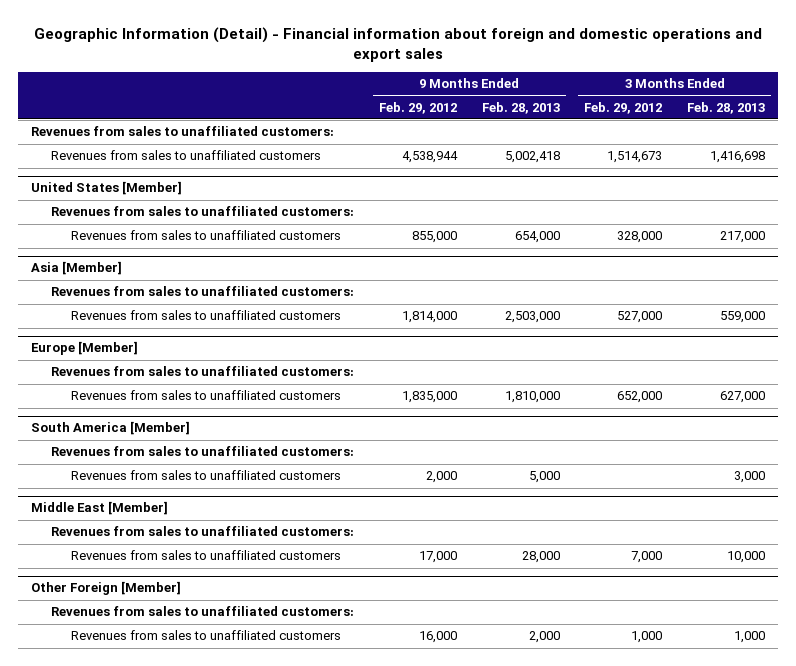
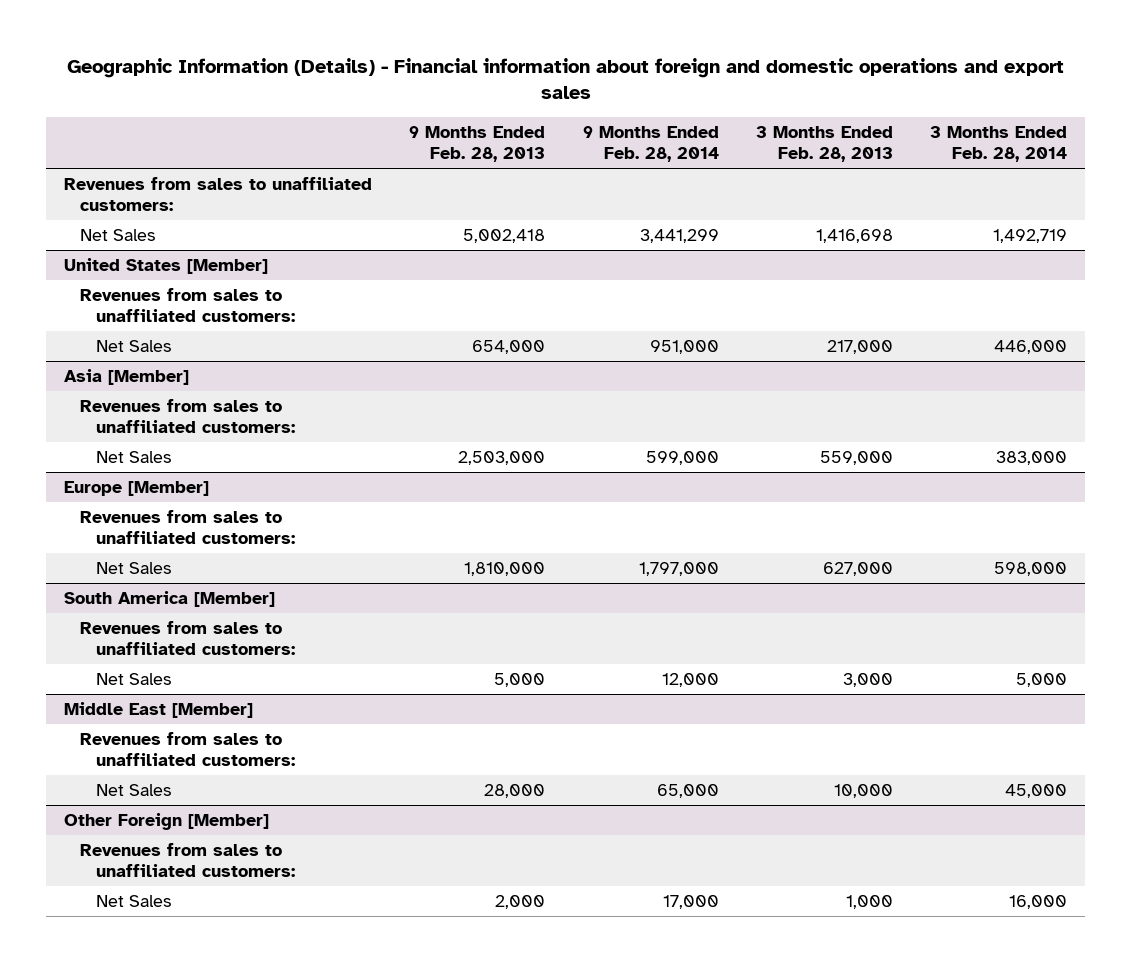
[33,26,762,62] Geographic Information (Detail) - Financial information about foreign and domestic operations and export sales -> [66,57,1064,100] Geographic Information (Details) - Financial information about foreign and domestic operations and export sales
[378,101,457,114] Feb. 29, 2012 -> none
[584,101,663,114] Feb. 29, 2012 -> none
none -> [582,125,719,163] 9 Months Ended Feb. 28, 2014
none -> [929,125,1067,163] 3 Months Ended Feb. 28, 2014
[51,150,322,161] Revenues from sales to unaffiliated customers -> [80,228,156,241] Net Sales
[71,230,342,241] Revenues from sales to unaffiliated customers -> [96,339,172,352] Net Sales
[71,310,342,321] Revenues from sales to unaffiliated customers -> [96,450,172,463] Net Sales
[71,390,342,401] Revenues from sales to unaffiliated customers -> [96,561,172,574] Net Sales
[71,470,342,481] Revenues from sales to unaffiliated customers -> [96,672,172,685] Net Sales
[71,550,342,561] Revenues from sales to unaffiliated customers -> [96,783,172,796] Net Sales
[71,630,342,641] Revenues from sales to unaffiliated customers -> [96,894,172,907] Net Sales

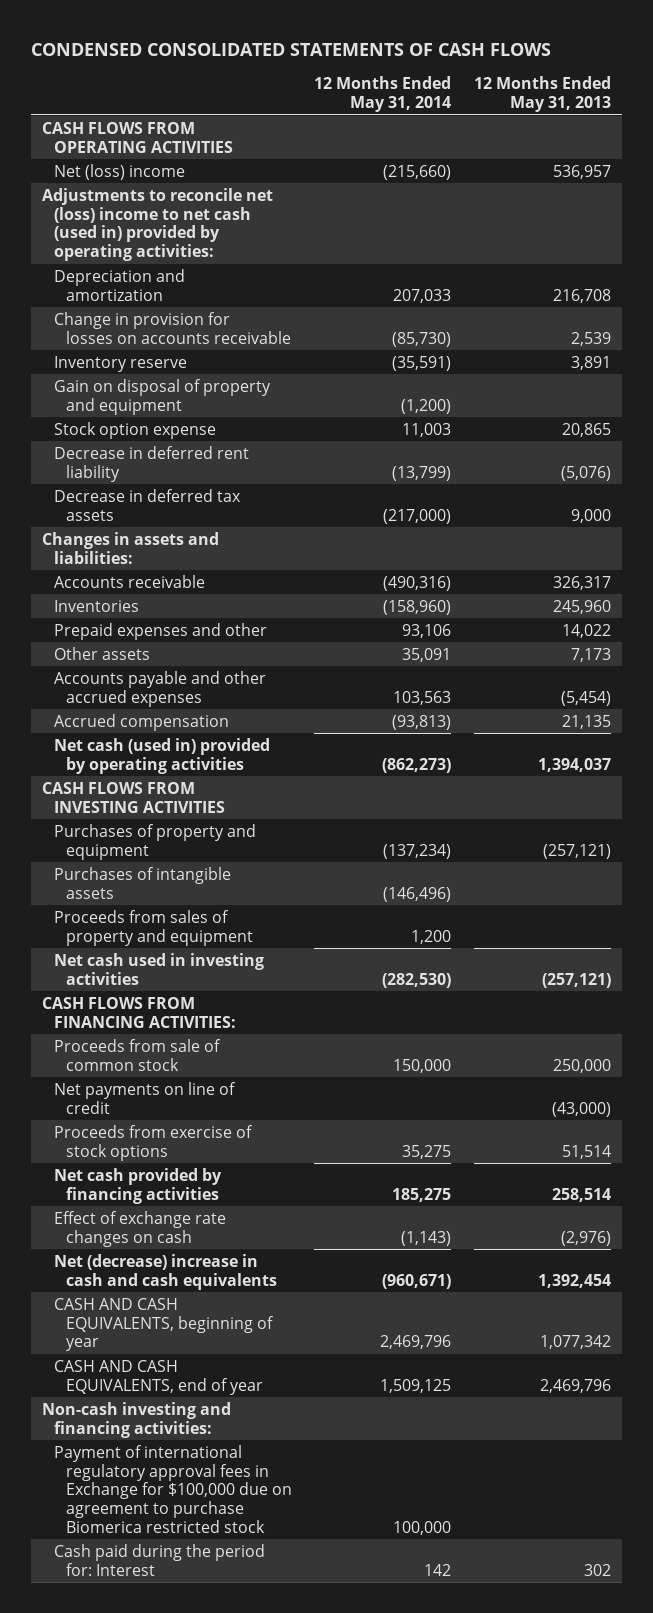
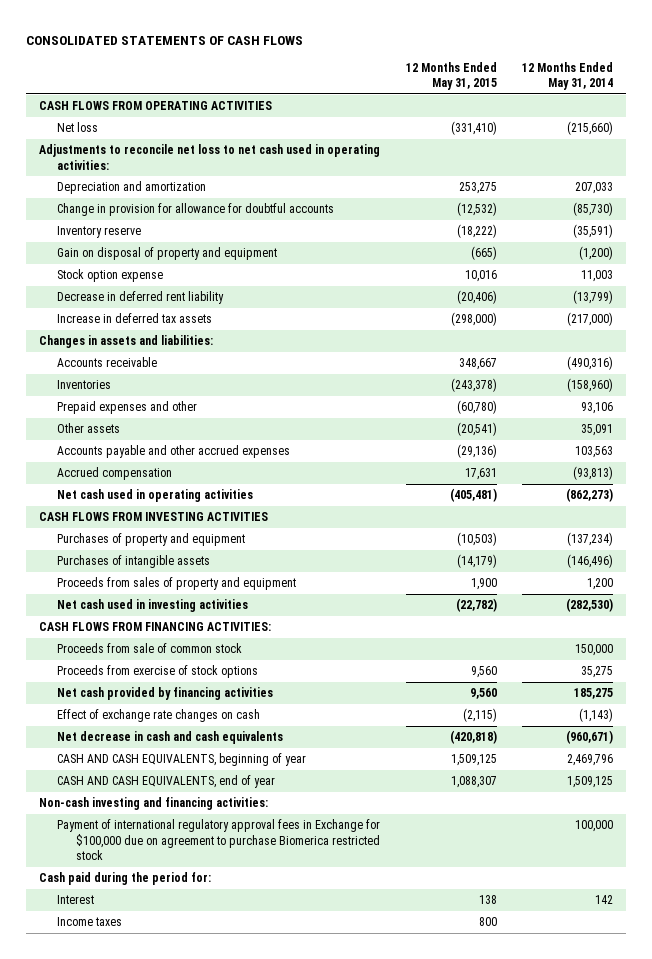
[31,42,552,56] CONDENSED CONSOLIDATED STATEMENTS OF CASH FLOWS -> [26,35,304,45] CONSOLIDATED STATEMENTS OF CASH FLOWS
[473,76,611,113] 12 Months Ended May 31, 2013 -> none
none -> [405,61,497,91] 12 Months Ended May 31, 2015
[54,163,186,180] Net (loss) income -> [57,122,99,133] Net loss
[42,187,274,262] Adjustments to reconcile net (loss) income to net cash (used in) provided by operating activities: -> [38,144,380,170] Adjustments to reconcile net loss to net cash used in operating activities:
[54,311,292,344] Change in provision for losses on accounts receivable -> [57,203,335,217] Change in provision for allowance for doubtful accounts
[54,488,242,521] Decrease in deferred tax assets -> [57,313,213,324] Increase in deferred tax assets
[54,737,271,774] Net cash (used in) provided by operating activities -> [57,489,254,503] Net cash used in operating activities
[54,1081,237,1114] Net payments on line of credit -> none
[54,1253,278,1290] Net (decrease) increase in cash and cash equivalents -> [57,731,284,745] Net decrease in cash and cash equivalents
none -> [38,872,211,886] Cash paid during the period for:
[54,1543,266,1576] Cash paid during the period for: Interest -> [57,895,95,905] Interest
none -> [57,917,123,927] Income taxes

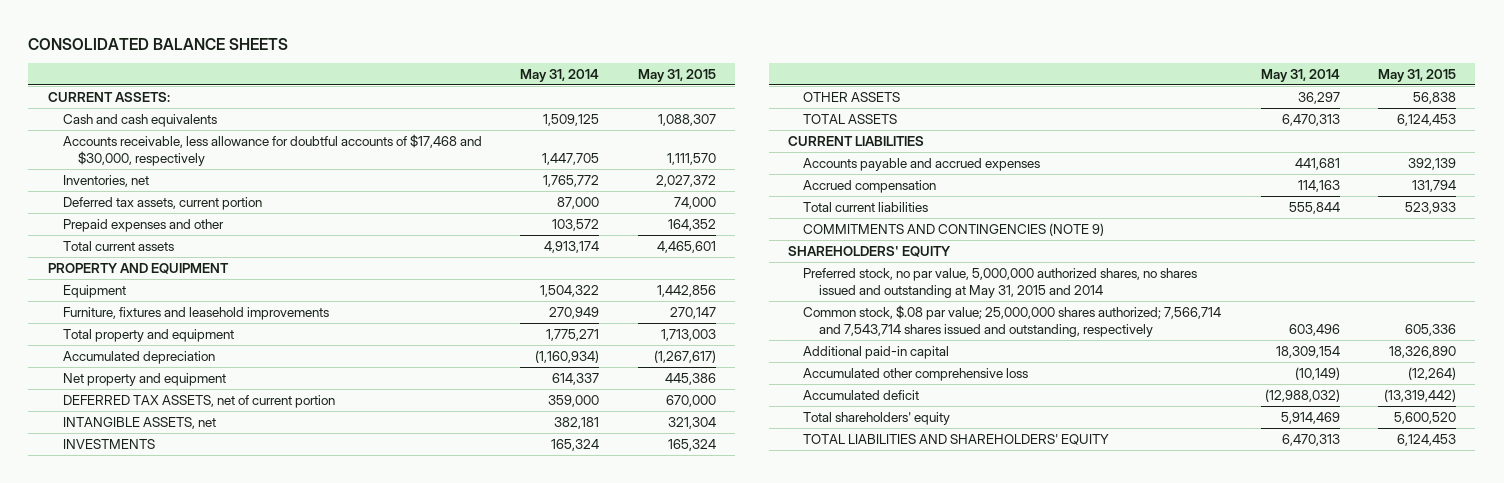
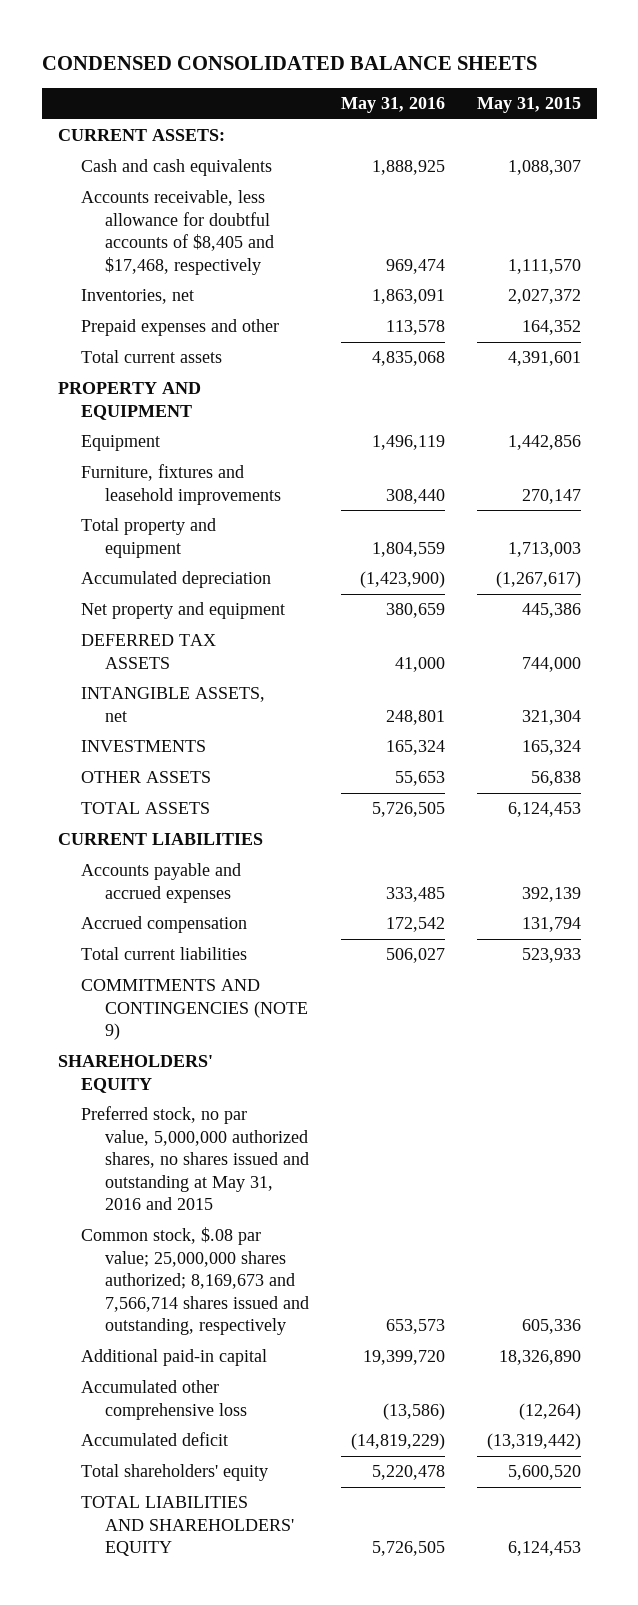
[28,37,289,50] CONSOLIDATED BALANCE SHEETS -> [41,55,537,70] CONDENSED CONSOLIDATED BALANCE SHEETS
[520,68,600,82] May 31, 2014 -> none
none -> [341,96,446,113] May 31, 2016
[63,133,483,166] Accounts receivable, less allowance for doubtful accounts of $17,468 and $30,000, respectively -> [81,190,275,275] Accounts receivable, less allowance for doubtful accounts of $8,405 and $17,468, respectively
[63,196,263,210] Deferred tax assets, current portion -> none
[656,240,716,253] 4,465,601 -> [507,351,581,367] 4,391,601
[63,394,336,408] DEFERRED TAX ASSETS, net of current portion -> none
none -> [81,634,217,669] DEFERRED TAX ASSETS
[803,267,1198,298] Preferred stock, no par value, 5,000,000 authorized shares, no shares issued and outstanding at May 31, 2015 and 2014 -> [81,1106,310,1211] Preferred stock, no par value, 5,000,000 authorized shares, no shares issued and outstanding at May 31, 2016 and 2015
[803,304,1222,337] Common stock, $.08 par value; 25,000,000 shares authorized; 7,566,714 and 7,543,714 shares issued and outstanding, respectively -> [81,1227,310,1336] Common stock, $.08 par value; 25,000,000 shares authorized; 8,169,673 and 7,566,714 shares issued and outstanding, respectively

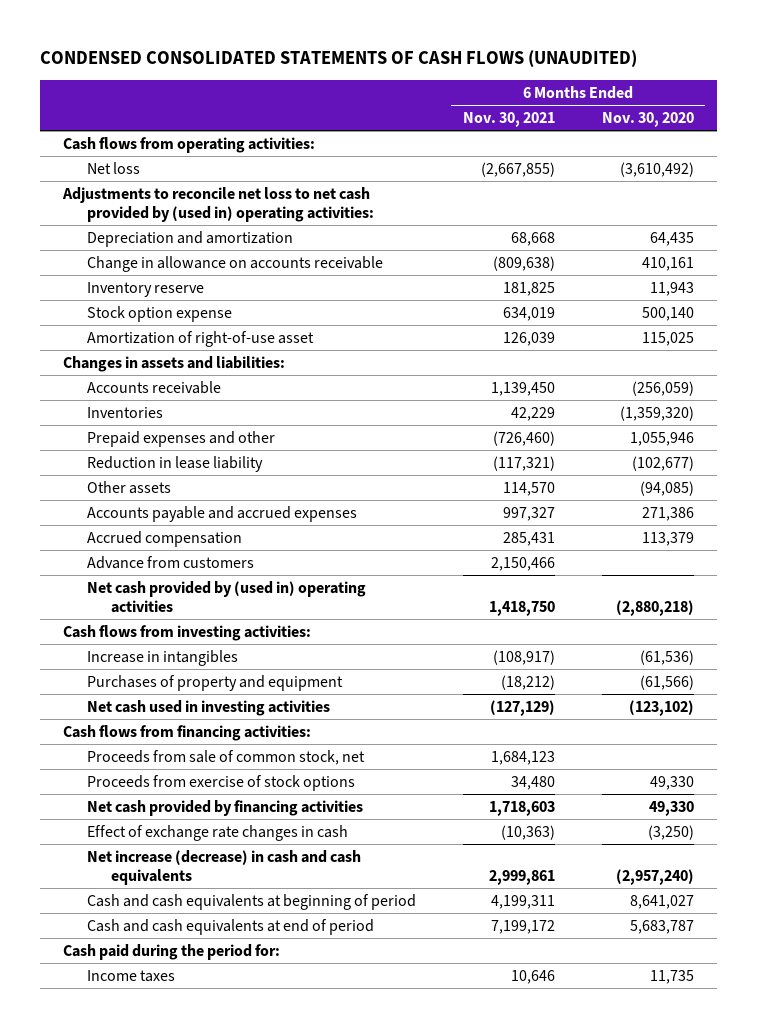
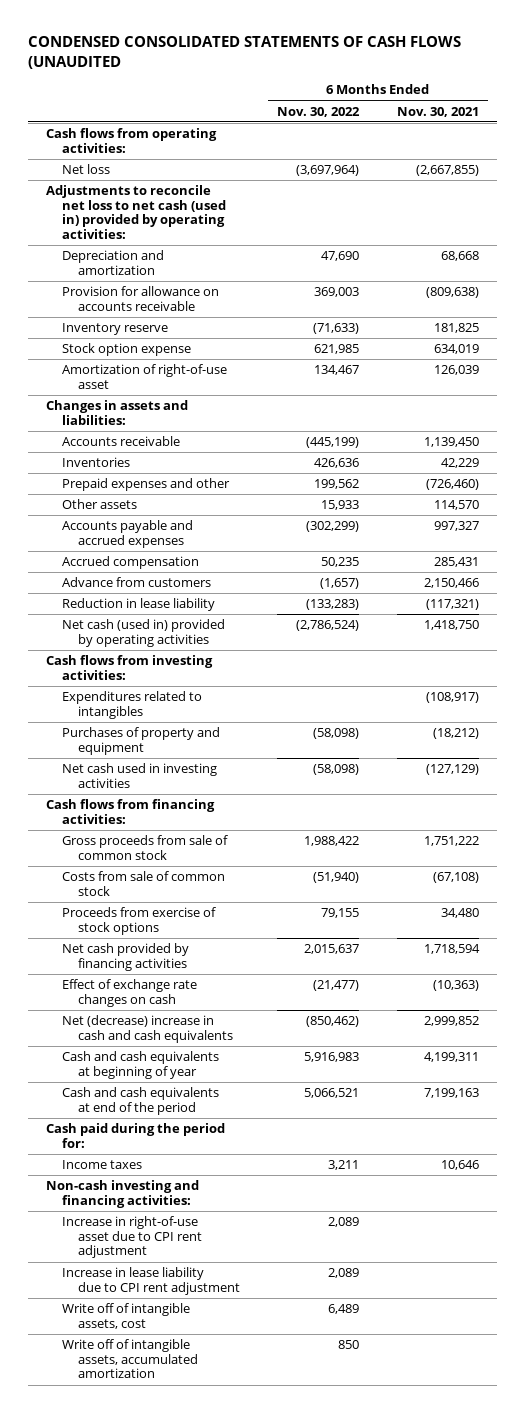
[39,50,637,68] CONDENSED CONSOLIDATED STATEMENTS OF CASH FLOWS (UNAUDITED) -> [27,36,461,69] CONDENSED CONSOLIDATED STATEMENTS OF CASH FLOWS (UNAUDITED
[601,112,694,128] Nov. 30, 2020 -> none
none -> [277,106,361,117] Nov. 30, 2022
[61,186,375,223] Adjustments to reconcile net loss to net cash provided by (used in) operating activities: -> [46,185,227,239] Adjustments to reconcile net loss to net cash (used in) provided by operating activities:
[87,255,384,272] Change in allowance on accounts receivable -> [62,286,220,311] Provision for allowance on accounts receivable
[87,455,264,472] Reduction in lease liability -> [62,598,216,612] Reduction in lease liability
[87,580,367,614] Net cash provided by (used in) operating activities -> [62,619,226,647] Net cash (used in) provided by operating activities
[87,649,239,666] Increase in intangibles -> [62,691,203,719] Expenditures related to intangibles
[87,749,366,765] Proceeds from sale of common stock, net -> [62,835,229,860] Gross proceeds from sale of common stock
[490,750,555,765] 1,684,123 -> [423,836,479,847] 1,751,222
none -> [62,871,226,896] Costs from sale of common stock
[488,800,555,816] 1,718,603 -> [423,944,480,955] 1,718,594
[87,824,349,841] Effect of exchange rate changes in cash -> [62,979,198,1007] Effect of exchange rate changes on cash
[87,849,362,886] Net increase (decrease) in cash and cash equivalents -> [62,1015,234,1043] Net (decrease) increase in cash and cash equivalents
[488,870,555,886] 2,999,861 -> [423,1016,479,1027] 2,999,852
[87,893,417,910] Cash and cash equivalents at beginning of period -> [62,1051,220,1079] Cash and cash equivalents at beginning of year
[87,918,375,935] Cash and cash equivalents at end of period -> [62,1087,220,1115] Cash and cash equivalents at end of the period
[490,919,555,934] 7,199,172 -> [423,1088,479,1099] 7,199,163
none -> [46,1180,200,1208] Non-cash investing and financing activities:
none -> [62,1216,203,1259] Increase in right-of-use asset due to CPI rent adjustment
none -> [62,1267,241,1295] Increase in lease liability due to CPI rent adjustment
none -> [62,1303,191,1329] Write off of intangible assets, cost
none -> [62,1339,199,1379] Write off of intangible assets, accumulated amortization

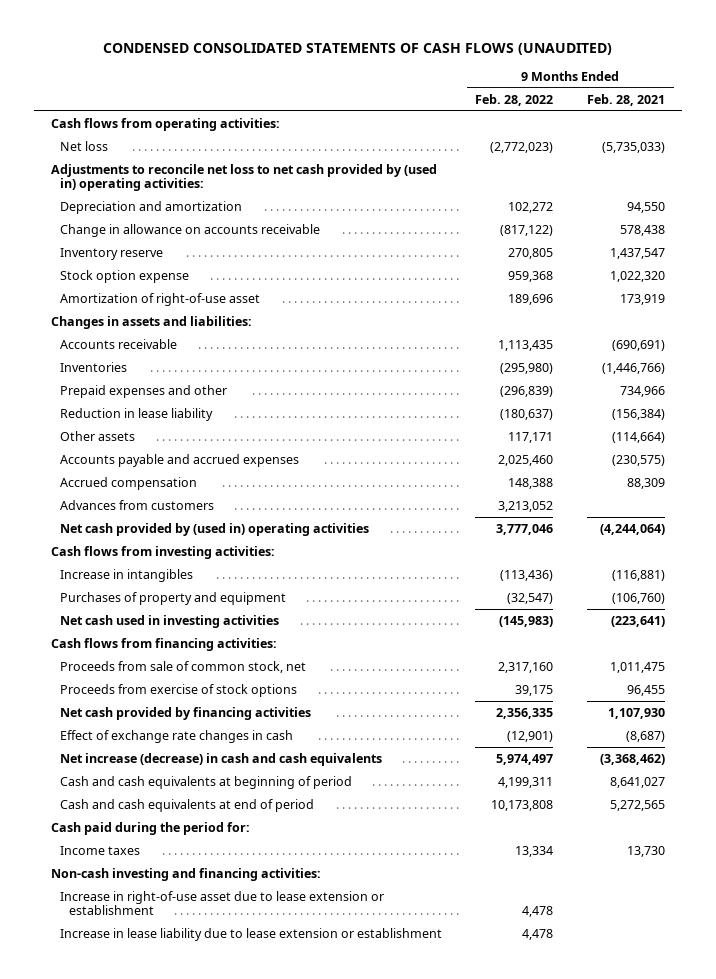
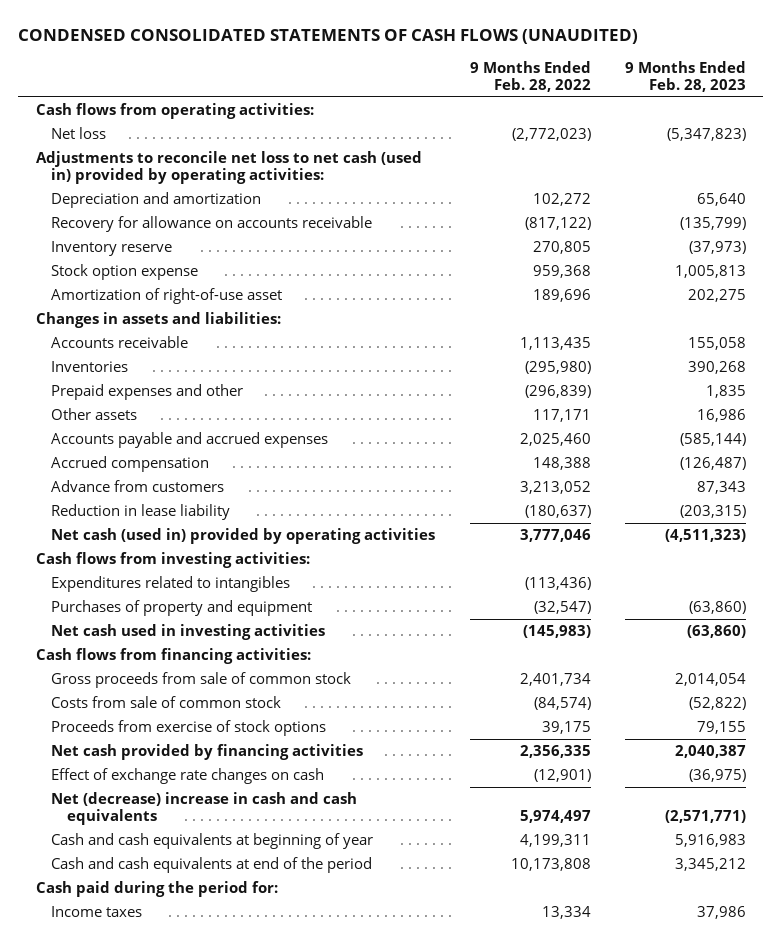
[587,93,666,106] Feb. 28, 2021 -> none
none -> [625,60,747,92] 9 Months Ended Feb. 28, 2023
[50,163,437,192] Adjustments to reconcile net loss to net cash provided by (used in) operating activities: -> [35,151,422,185] Adjustments to reconcile net loss to net cash (used in) provided by operating activities:
[59,223,320,237] Change in allowance on accounts receivable -> [51,216,373,233] Recovery for allowance on accounts receivable
[59,499,214,510] Advances from customers -> [51,480,225,493] Advance from customers
[59,407,213,421] Reduction in lease liability -> [51,504,231,521] Reduction in lease liability
[59,522,369,536] Net cash provided by (used in) operating activities -> [51,528,436,545] Net cash (used in) provided by operating activities
[59,568,193,582] Increase in intangibles -> [51,576,291,593] Expenditures related to intangibles
[59,660,306,673] Proceeds from sale of common stock, net -> [51,672,352,689] Gross proceeds from sale of common stock
[498,661,554,673] 2,317,160 -> [519,673,591,687] 2,401,734
none -> [51,696,282,709] Costs from sale of common stock
[59,729,293,743] Effect of exchange rate changes in cash -> [51,768,325,785] Effect of exchange rate changes on cash
[59,752,382,766] Net increase (decrease) in cash and cash equivalents -> [51,792,358,826] Net (decrease) increase in cash and cash equivalents
[59,775,352,789] Cash and cash equivalents at beginning of period -> [51,833,374,850] Cash and cash equivalents at beginning of year
[59,798,314,812] Cash and cash equivalents at end of period -> [51,857,373,874] Cash and cash equivalents at end of the period
[50,867,321,881] Non-cash investing and financing activities: -> none
[59,890,384,916] Increase in right-of-use asset due to lease extension or establishment -> none
[59,927,442,941] Increase in lease liability due to lease extension or establishment -> none

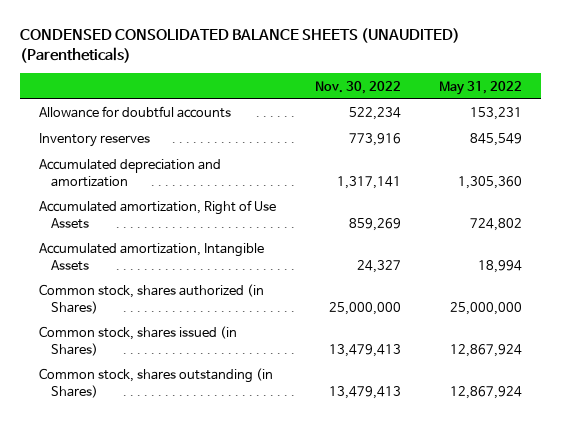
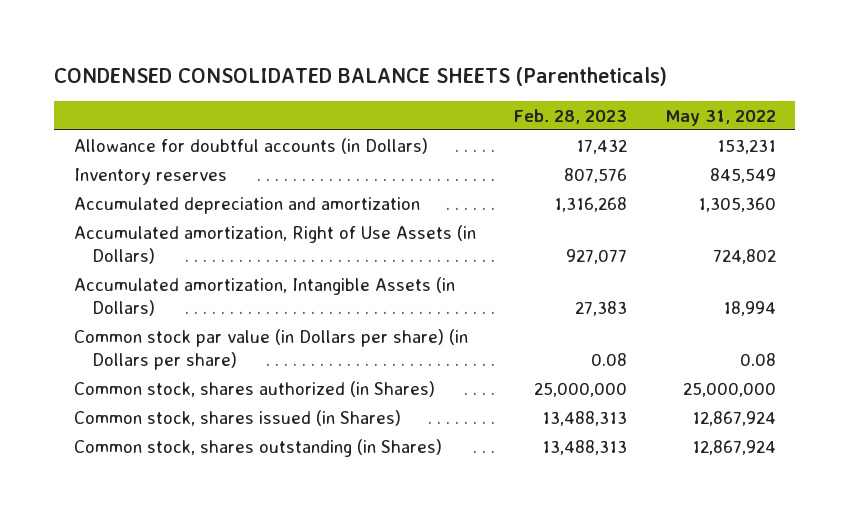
[19,27,460,64] CONDENSED CONSOLIDATED BALANCE SHEETS (UNAUDITED) (Parentheticals) -> [54,66,668,86] CONDENSED CONSOLIDATED BALANCE SHEETS (Parentheticals)
[314,80,401,94] Nov. 30, 2022 -> none
none -> [513,108,627,124] Feb. 28, 2023
[38,106,231,119] Allowance for doubtful accounts -> [73,137,428,154] Allowance for doubtful accounts (in Dollars)
[38,200,276,230] Accumulated amortization, Right of Use Assets -> [73,224,476,265] Accumulated amortization, Right of Use Assets (in Dollars)
[38,243,264,272] Accumulated amortization, Intangible Assets -> [73,276,455,317] Accumulated amortization, Intangible Assets (in Dollars)
none -> [73,328,468,371] Common stock par value (in Dollars per share) (in Dollars per share)

